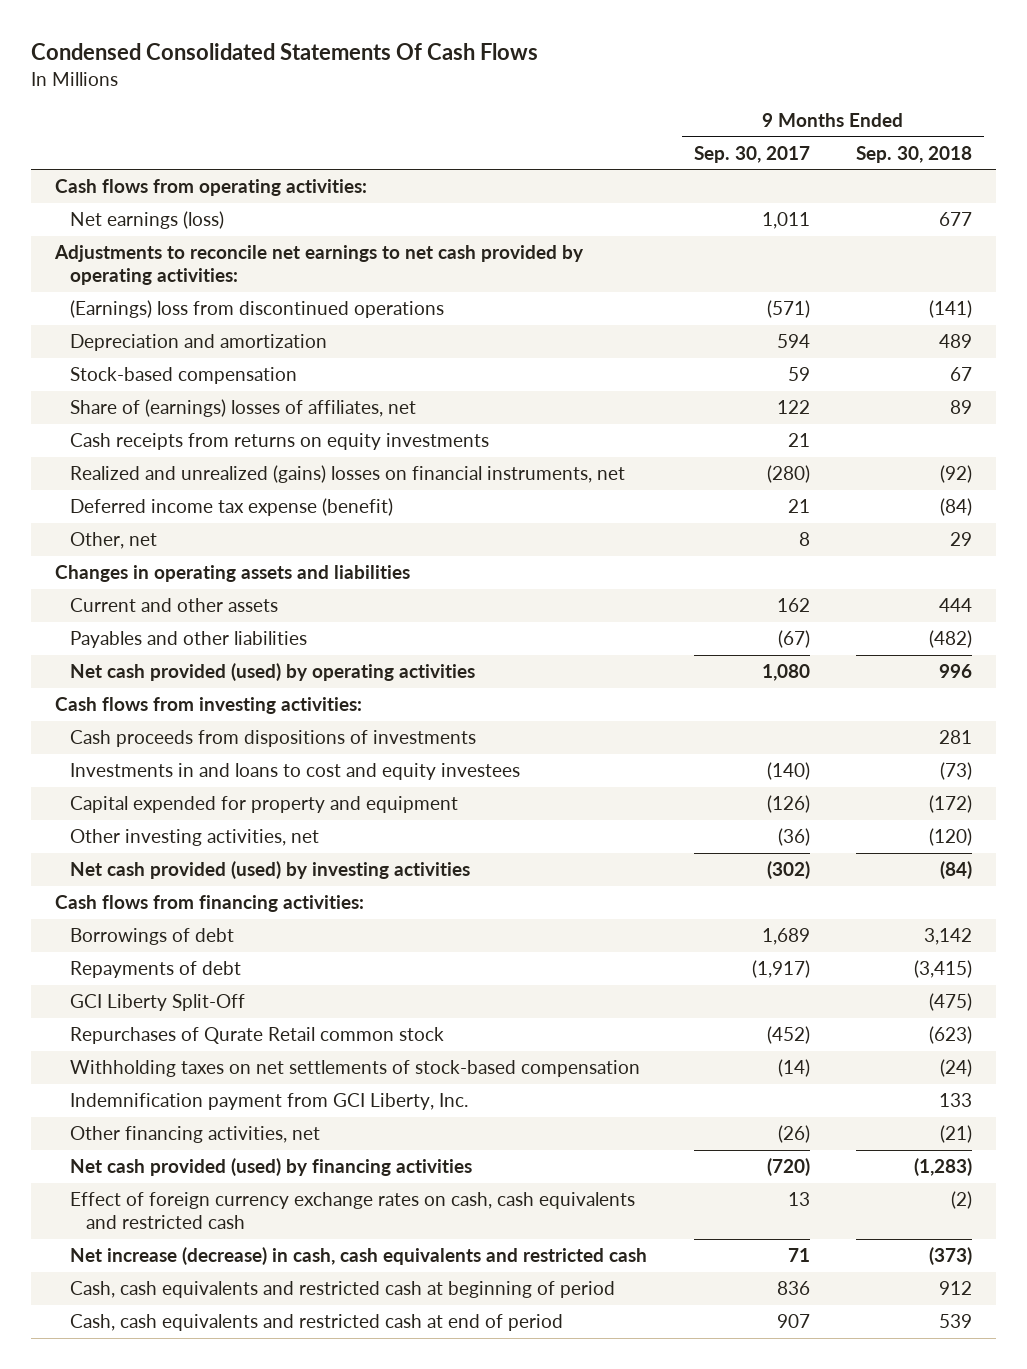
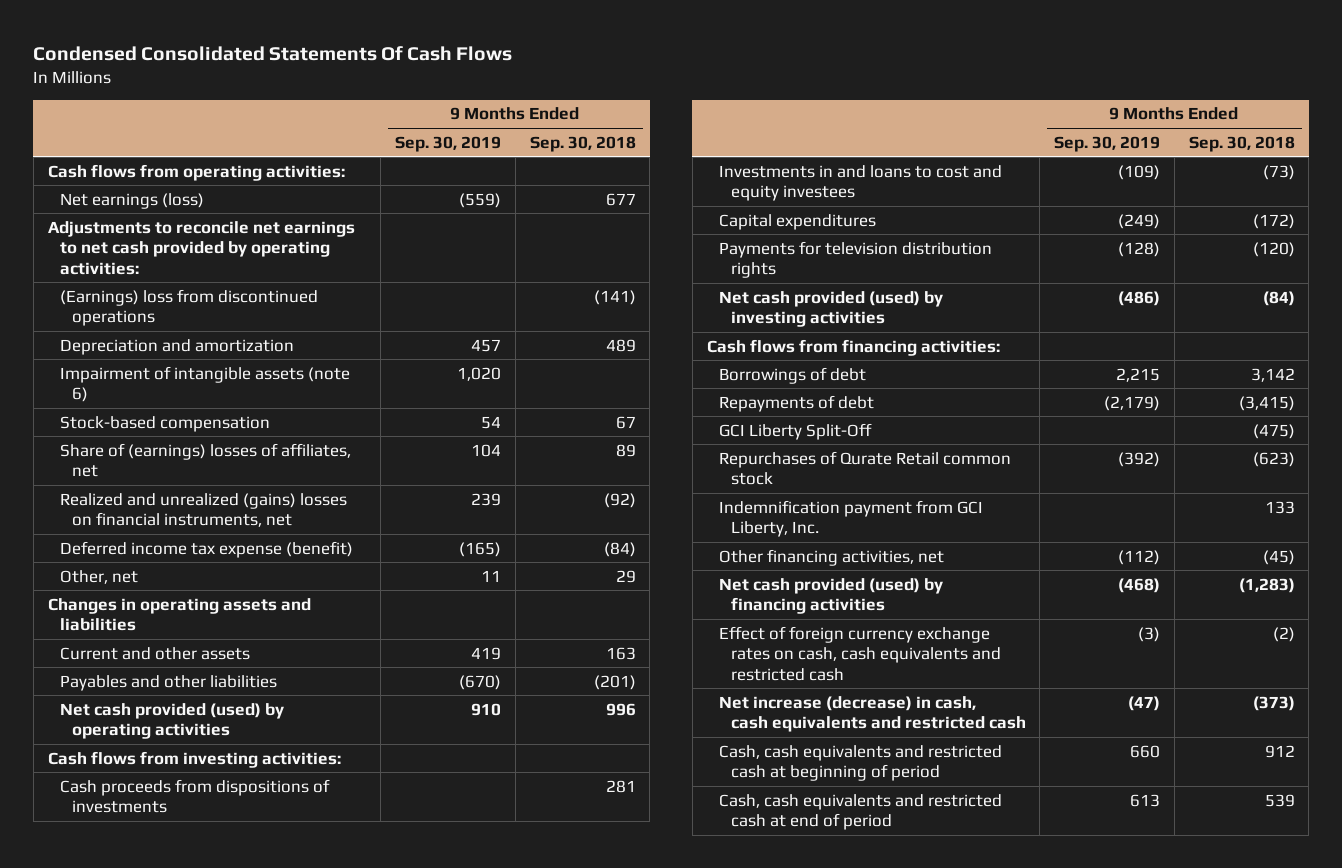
[693,145,810,163] Sep. 30, 2017 -> none
none -> [395,135,502,152] Sep. 30, 2019
none -> [59,365,350,403] Impairment of intangible assets (note 6)
[70,433,490,451] Cash receipts from returns on equity investments -> none
[939,598,973,613] 444 -> [605,646,636,660] 163
[929,630,973,649] (482) -> [593,674,636,690] (201)
[70,829,320,847] Other investing activities, net -> none
[70,796,459,814] Capital expended for property and equipment -> [718,213,876,230] Capital expenditures
none -> [718,240,992,279] Payments for television distribution rights
[70,1060,641,1078] Withholding taxes on net settlements of stock-based compensation -> none
[940,1125,973,1144] (21) -> [1262,549,1295,565] (45)

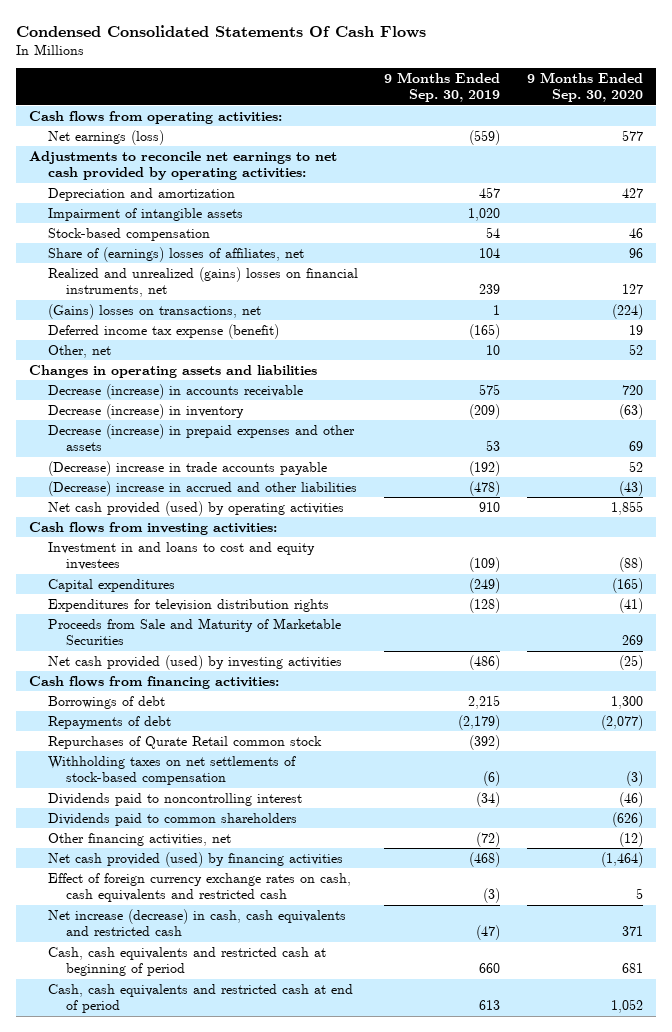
[529,135,636,152] Sep. 30, 2018 -> none
none -> [526,71,643,103] 9 Months Ended Sep. 30, 2020
[59,288,318,327] (Earnings) loss from discontinued operations -> none
[59,365,350,403] Impairment of intangible assets (note 6) -> [47,207,243,221] Impairment of intangible assets
none -> [47,303,261,319] (Gains) losses on transactions, net
[481,569,502,582] 11 -> [486,344,501,355] 10
[59,646,250,660] Current and other assets -> none
[59,674,277,691] Payables and other liabilities -> none
none -> [47,383,303,399] Decrease (increase) in accounts receivable
none -> [47,403,244,419] Decrease (increase) in inventory
none -> [47,423,355,452] Decrease (increase) in prepaid expenses and other assets
none -> [47,460,327,476] (Decrease) increase in trade accounts payable
none -> [47,480,357,496] (Decrease) increase in accrued and other liabilities
[59,778,330,814] Cash proceeds from dispositions of investments -> none
[718,164,1002,202] Investments in and loans to cost and equity investees -> [47,541,315,571] Investment in and loans to cost and equity investees
[718,240,992,279] Payments for television distribution rights -> [47,598,329,612] Expenditures for television distribution rights
none -> [47,617,341,646] Proceeds from Sale and Maturity of Marketable Securities
[718,422,872,440] GCI Liberty Split-Off -> none
[718,499,983,538] Indemnification payment from GCI Liberty, Inc. -> none
none -> [47,755,296,786] Withholding taxes on net settlements of stock-based compensation
none -> [47,792,302,806] Dividends paid to noncontrolling interest
none -> [47,812,297,826] Dividends paid to common shareholders
[1118,549,1161,565] (112) -> [476,831,501,847] (72)

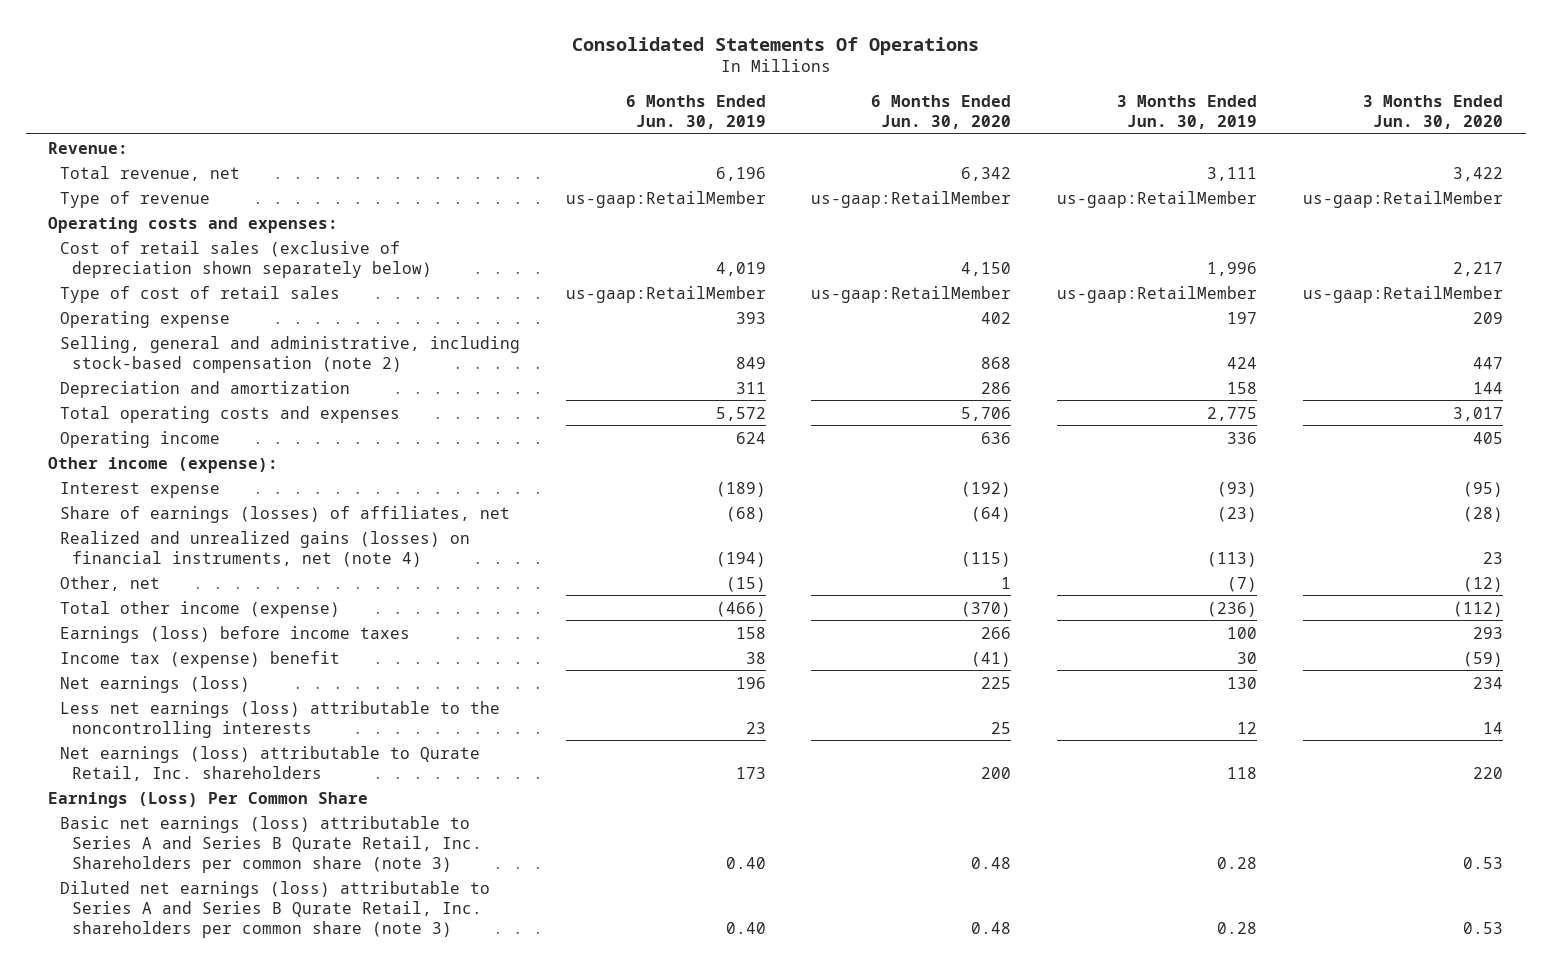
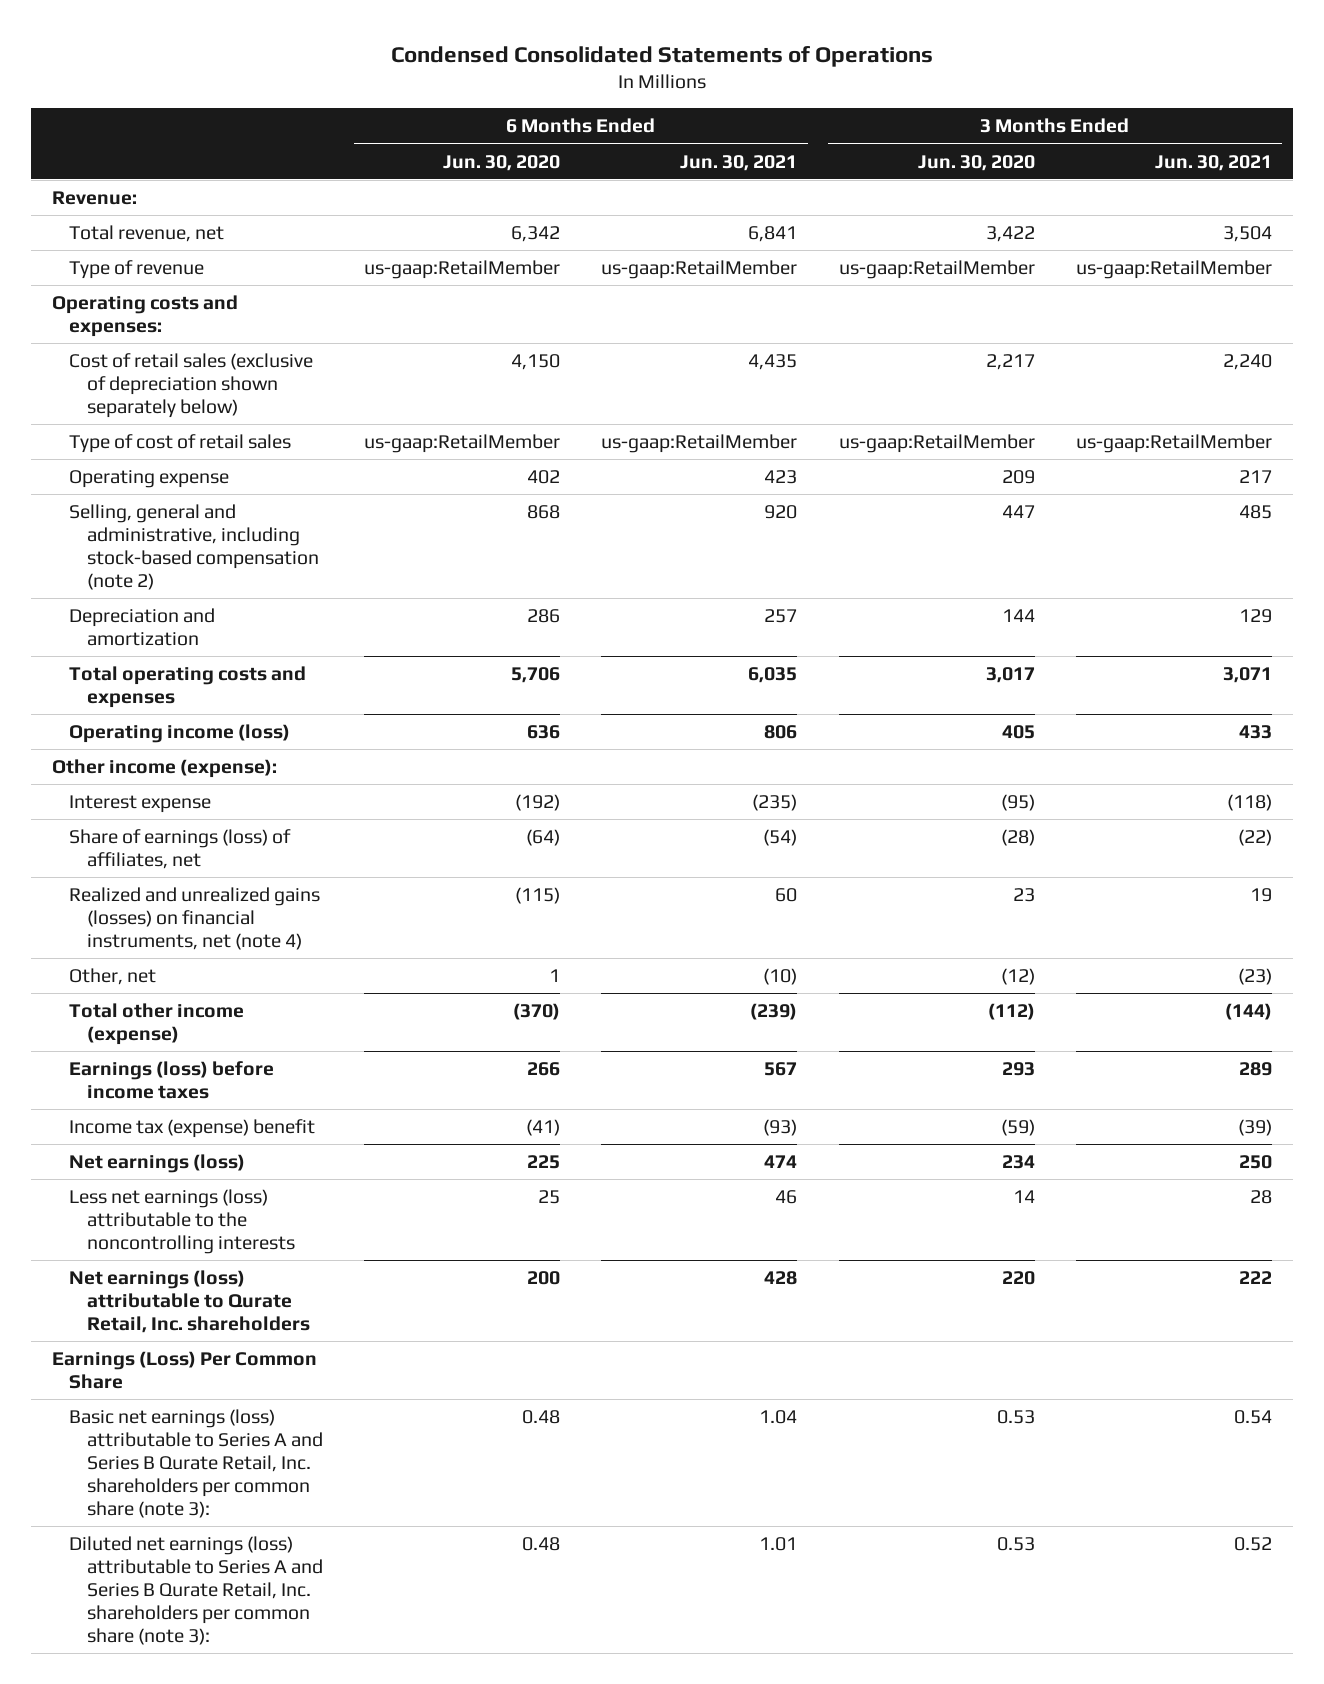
[571,36,979,55] Consolidated Statements Of Operations -> [390,45,933,67] Condensed Consolidated Statements of Operations
[625,94,766,129] 6 Months Ended Jun. 30, 2019 -> none
[1117,94,1258,129] 3 Months Ended Jun. 30, 2019 -> none
none -> [680,154,798,171] Jun. 30, 2021
none -> [1154,154,1272,171] Jun. 30, 2021
[60,430,221,448] Operating income -> [69,724,291,744] Operating income (loss)
[60,505,511,523] Share of earnings (losses) of affiliates, net -> [69,829,292,870] Share of earnings (loss) of affiliates, net
[60,815,482,873] Basic net earnings (loss) attributable to Series A and Series B Qurate Retail, Inc. Shareholders per common share (note 3) -> [69,1409,323,1518] Basic net earnings (loss) attributable to Series A and Series B Qurate Retail, Inc. shareholders per common share (note 3):
[60,880,491,938] Diluted net earnings (loss) attributable to Series A and Series B Qurate Retail, Inc. shareholders per common share (note 3) -> [69,1536,323,1645] Diluted net earnings (loss) attributable to Series A and Series B Qurate Retail, Inc. shareholders per common share (note 3):

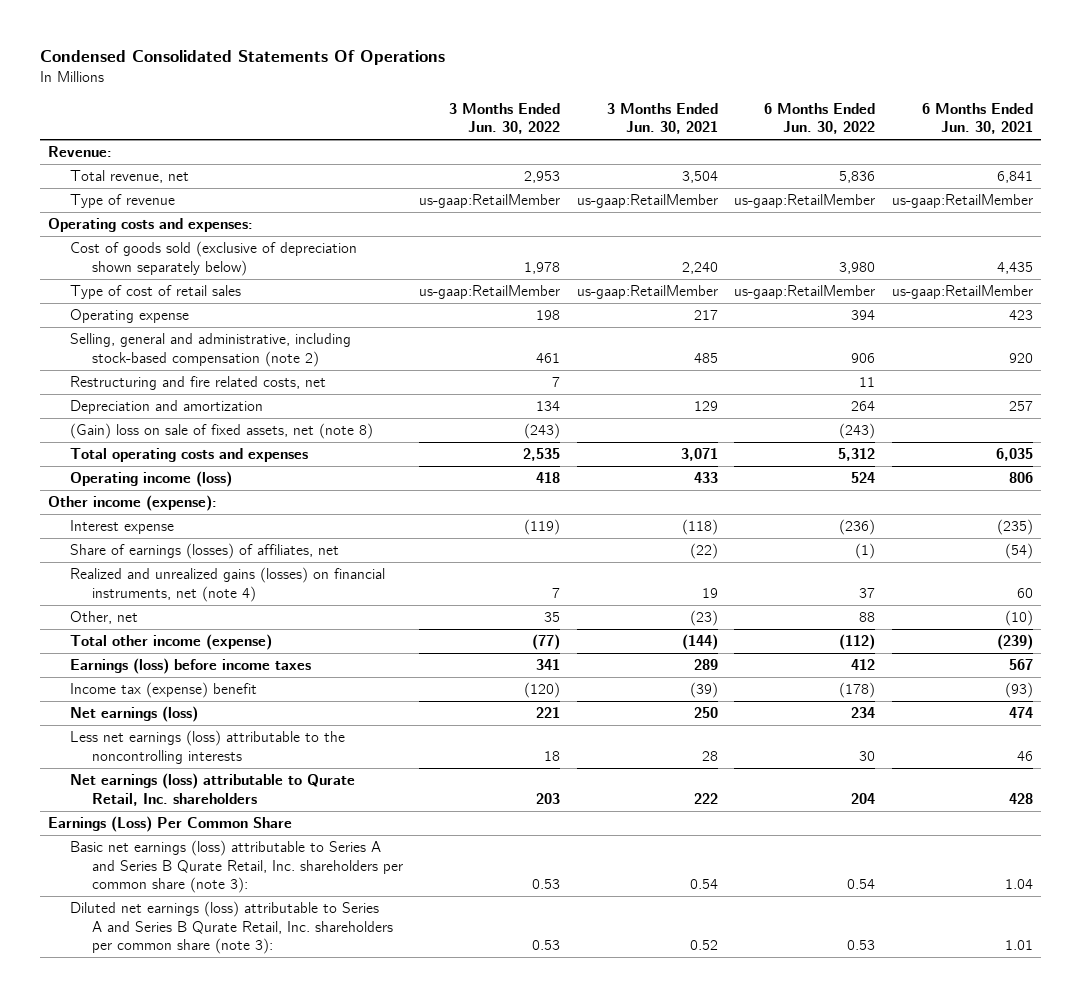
[390,45,933,67] Condensed Consolidated Statements of Operations -> [39,50,445,66] Condensed Consolidated Statements Of Operations
[442,154,560,171] Jun. 30, 2020 -> none
[917,154,1035,171] Jun. 30, 2020 -> none
none -> [449,102,561,135] 3 Months Ended Jun. 30, 2022
none -> [764,102,876,135] 6 Months Ended Jun. 30, 2022
[69,353,314,418] Cost of retail sales (exclusive of depreciation shown separately below) -> [69,241,357,276] Cost of goods sold (exclusive of depreciation shown separately below)
none -> [69,376,326,391] Restructuring and fire related costs, net
none -> [69,423,373,440] (Gain) loss on sale of fixed assets, net (note 8)
[69,829,292,870] Share of earnings (loss) of affiliates, net -> [69,543,339,560] Share of earnings (losses) of affiliates, net

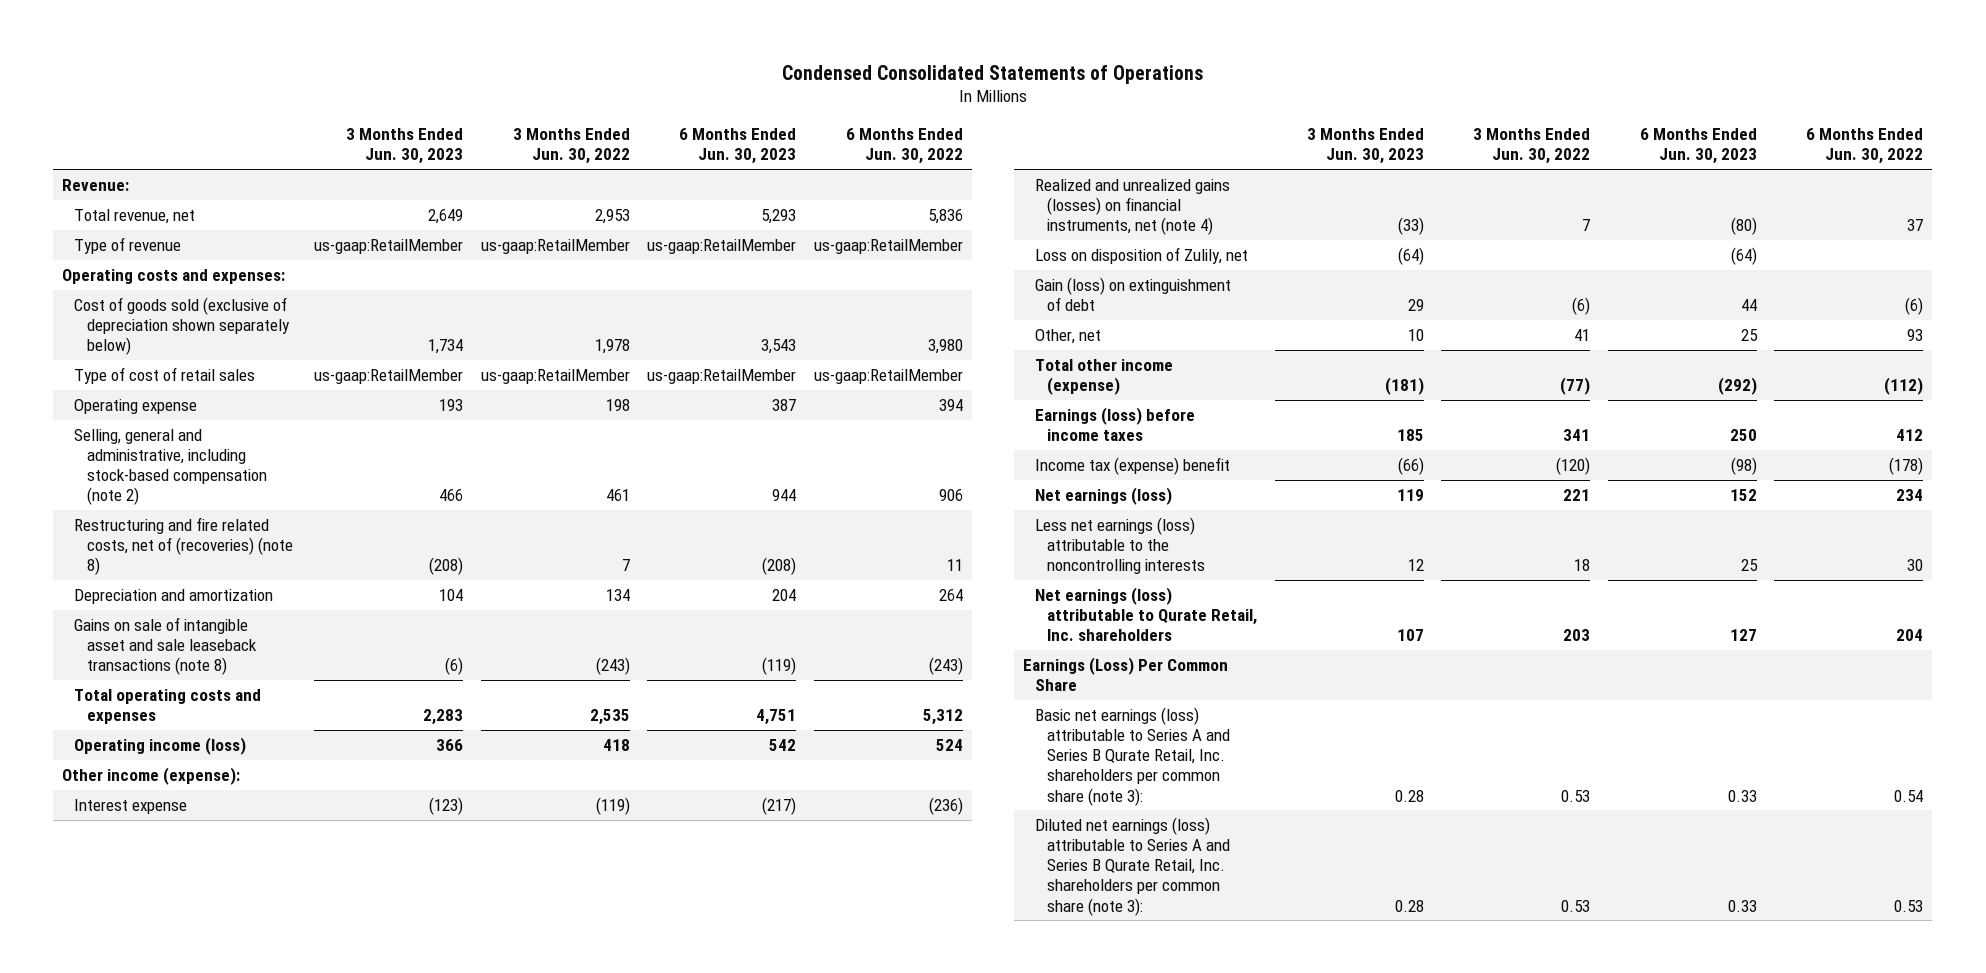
[39,50,445,66] Condensed Consolidated Statements Of Operations -> [781,64,1203,84] Condensed Consolidated Statements of Operations
[606,102,718,135] 3 Months Ended Jun. 30, 2021 -> none
[921,102,1033,135] 6 Months Ended Jun. 30, 2021 -> none
none -> [346,128,464,165] 3 Months Ended Jun. 30, 2023
none -> [679,128,797,165] 6 Months Ended Jun. 30, 2023
[69,376,326,391] Restructuring and fire related costs, net -> [74,516,293,576] Restructuring and fire related costs, net of (recoveries) (note 8)
[69,423,373,440] (Gain) loss on sale of fixed assets, net (note 8) -> [74,616,257,676] Gains on sale of intangible asset and sale leaseback transactions (note 8)
[69,543,339,560] Share of earnings (losses) of affiliates, net -> none
none -> [1034,246,1248,264] Loss on disposition of Zulily, net
none -> [1034,276,1231,312] Gain (loss) on extinguishment of debt
[544,612,561,623] 35 -> [1574,328,1591,341] 41
[859,612,876,623] 88 -> [1907,328,1924,341] 93

